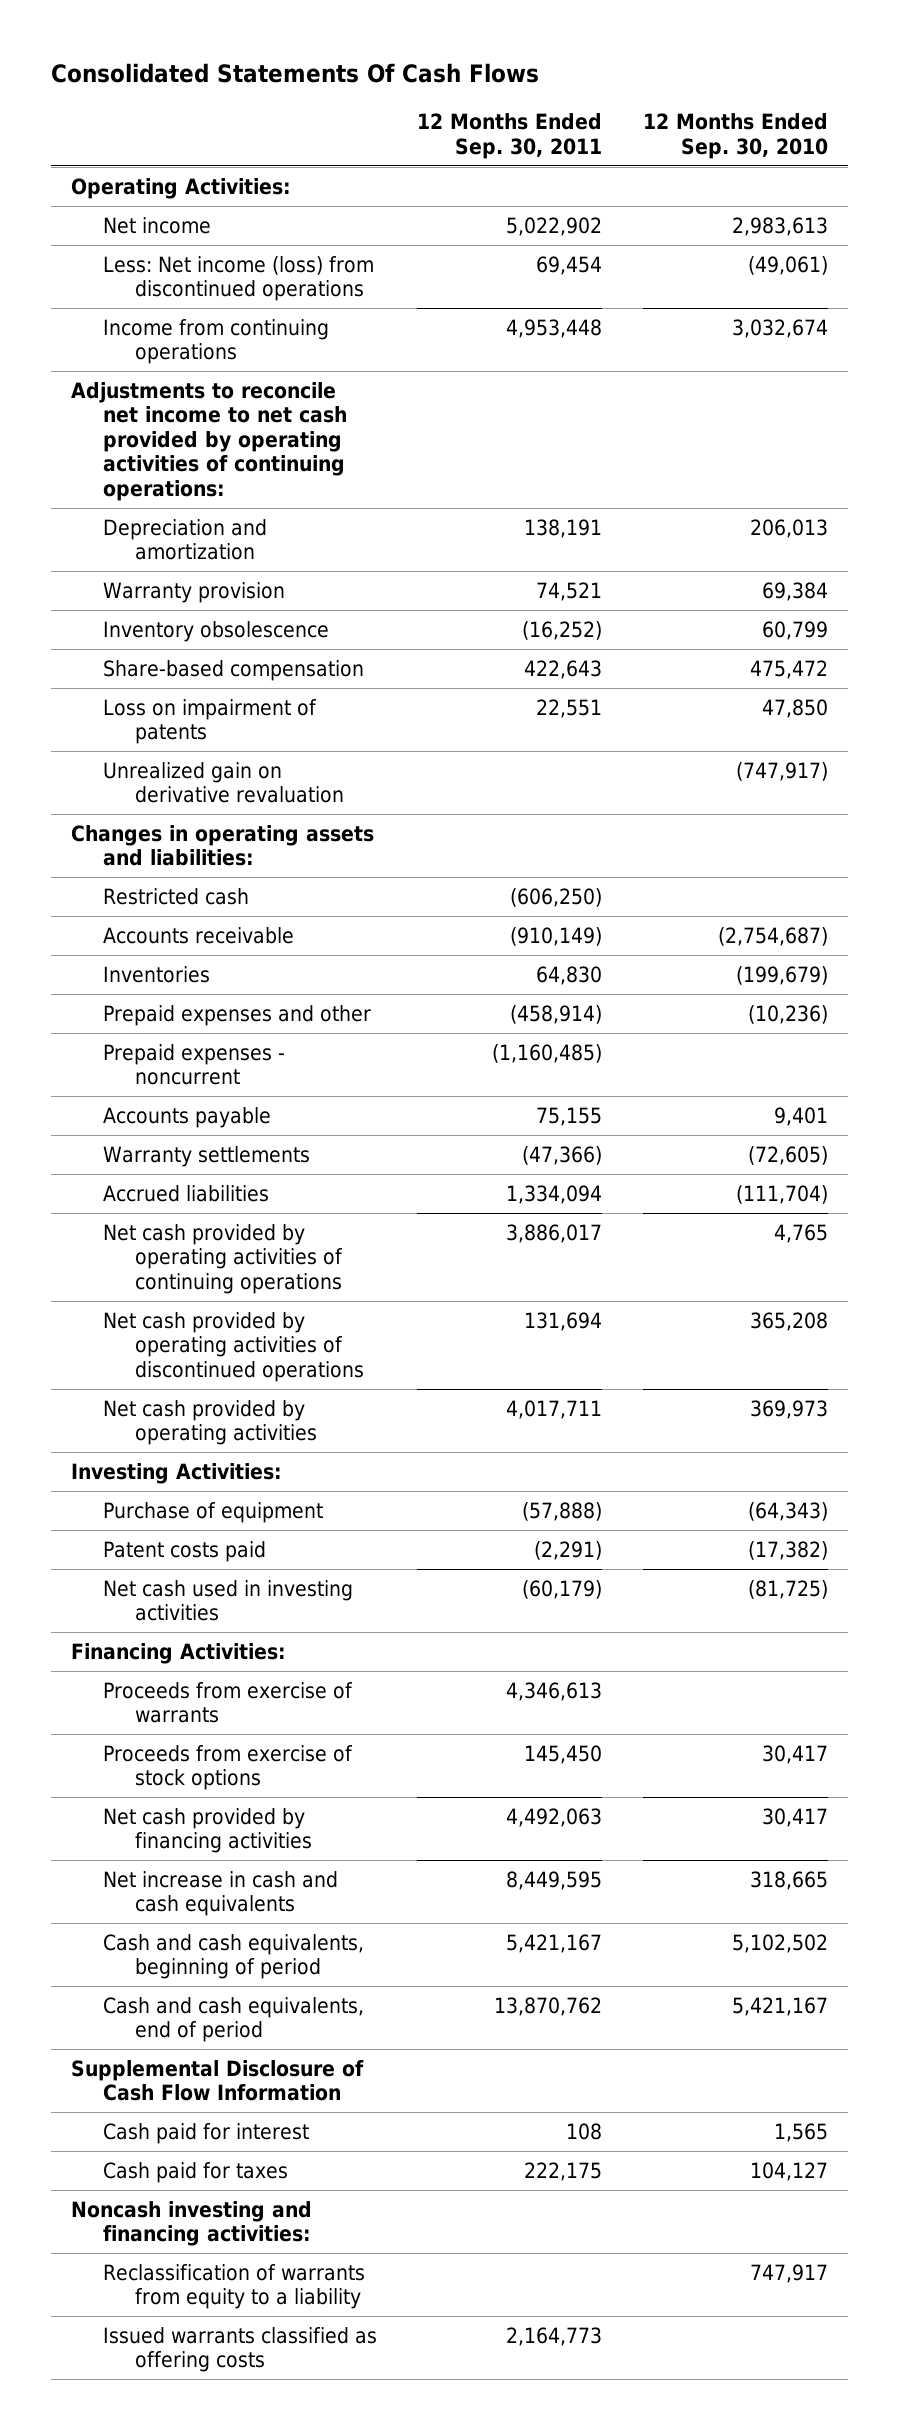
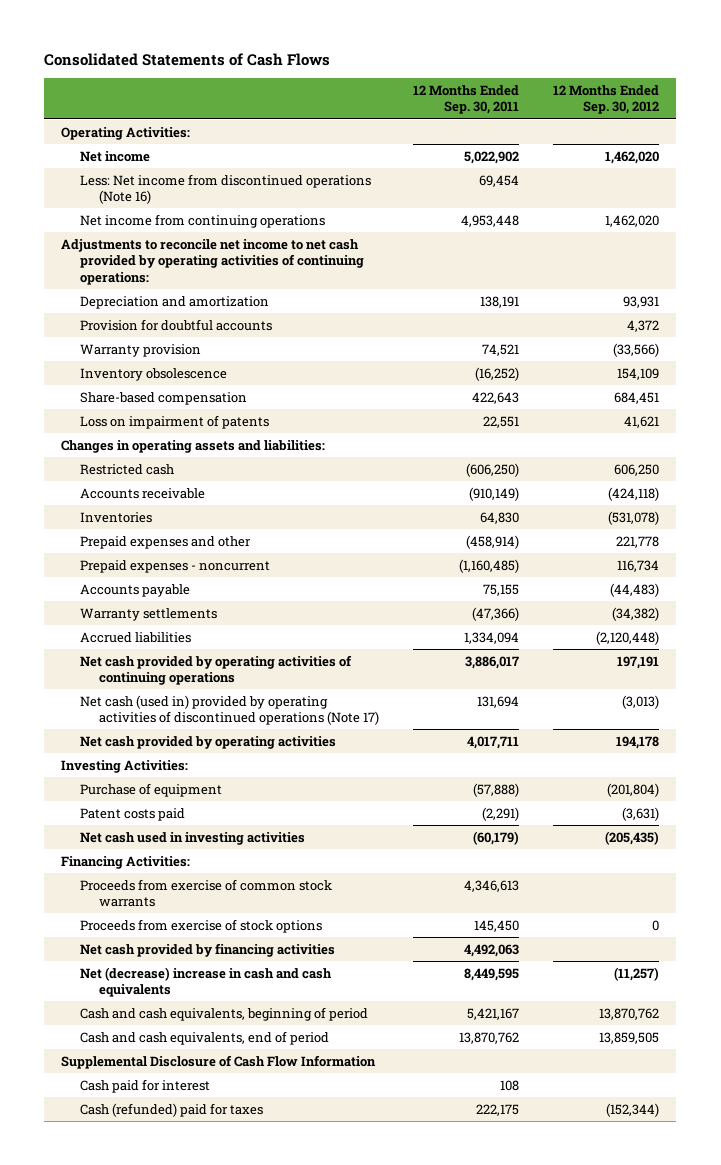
[50,63,539,84] Consolidated Statements Of Cash Flows -> [44,53,331,67] Consolidated Statements of Cash Flows
[642,113,828,160] 12 Months Ended Sep. 30, 2010 -> none
none -> [553,84,660,115] 12 Months Ended Sep. 30, 2012
[102,255,374,302] Less: Net income (loss) from discontinued operations -> [80,173,372,205] Less: Net income from discontinued operations (Note 16)
[102,318,329,365] Income from continuing operations -> [80,213,326,228] Net income from continuing operations
none -> [80,318,273,331] Provision for doubtful accounts
[102,761,344,804] Unrealized gain on derivative revaluation -> none
[102,1311,364,1382] Net cash provided by operating activities of discontinued operations -> [80,694,380,726] Net cash (used in) provided by operating activities of discontinued operations (Note 17)
[102,1681,353,1724] Proceeds from exercise of warrants -> [80,878,333,908] Proceeds from exercise of common stock warrants
[102,1870,338,1917] Net increase in cash and cash equivalents -> [80,966,333,998] Net (decrease) increase in cash and cash equivalents
[71,2200,313,2247] Noncash investing and financing activities: -> none
[102,2263,365,2310] Reclassification of warrants from equity to a liability -> none
[102,2326,377,2373] Issued warrants classified as offering costs -> none
[102,2161,288,2183] Cash paid for taxes -> [80,1102,264,1117] Cash (refunded) paid for taxes

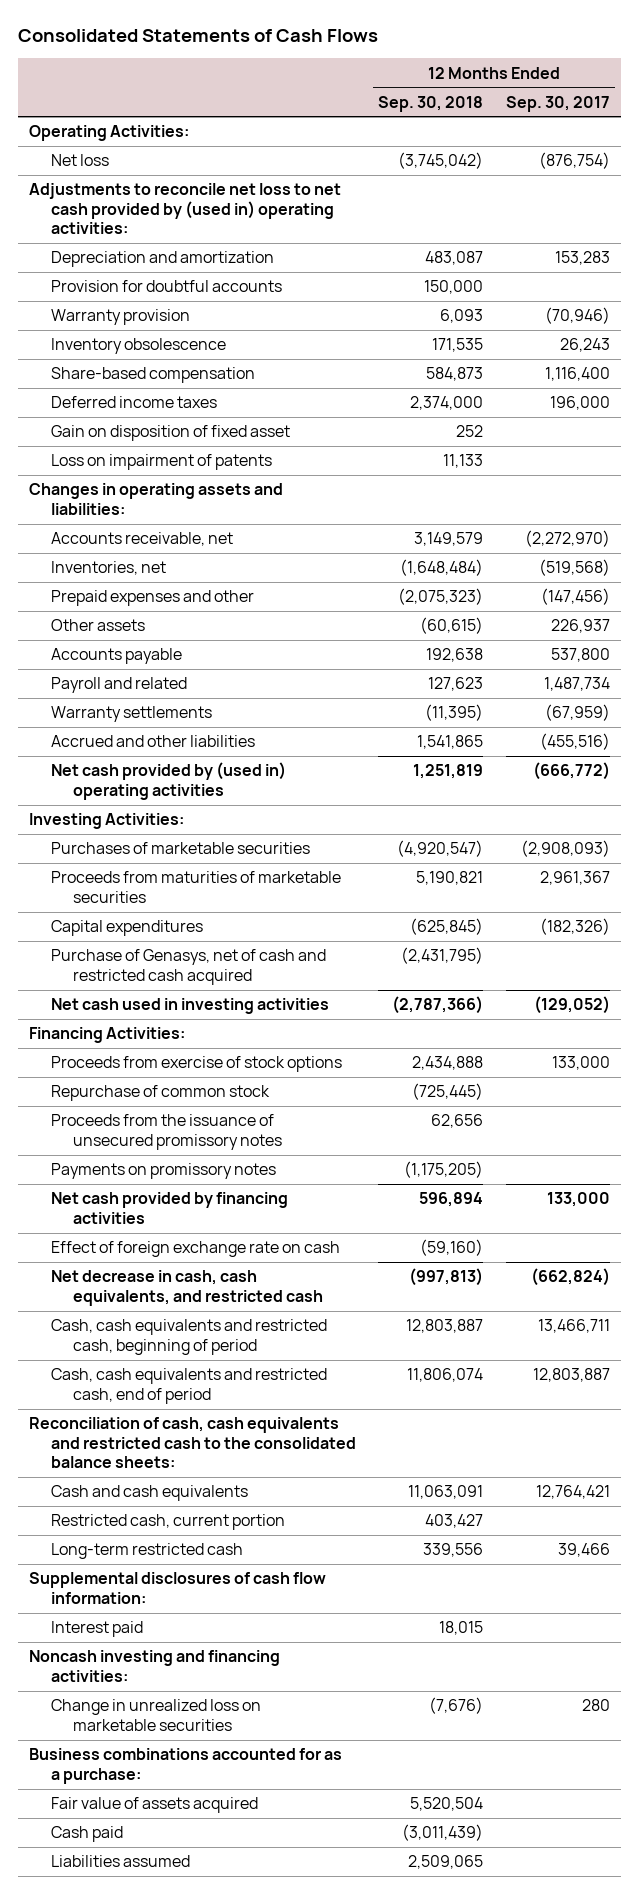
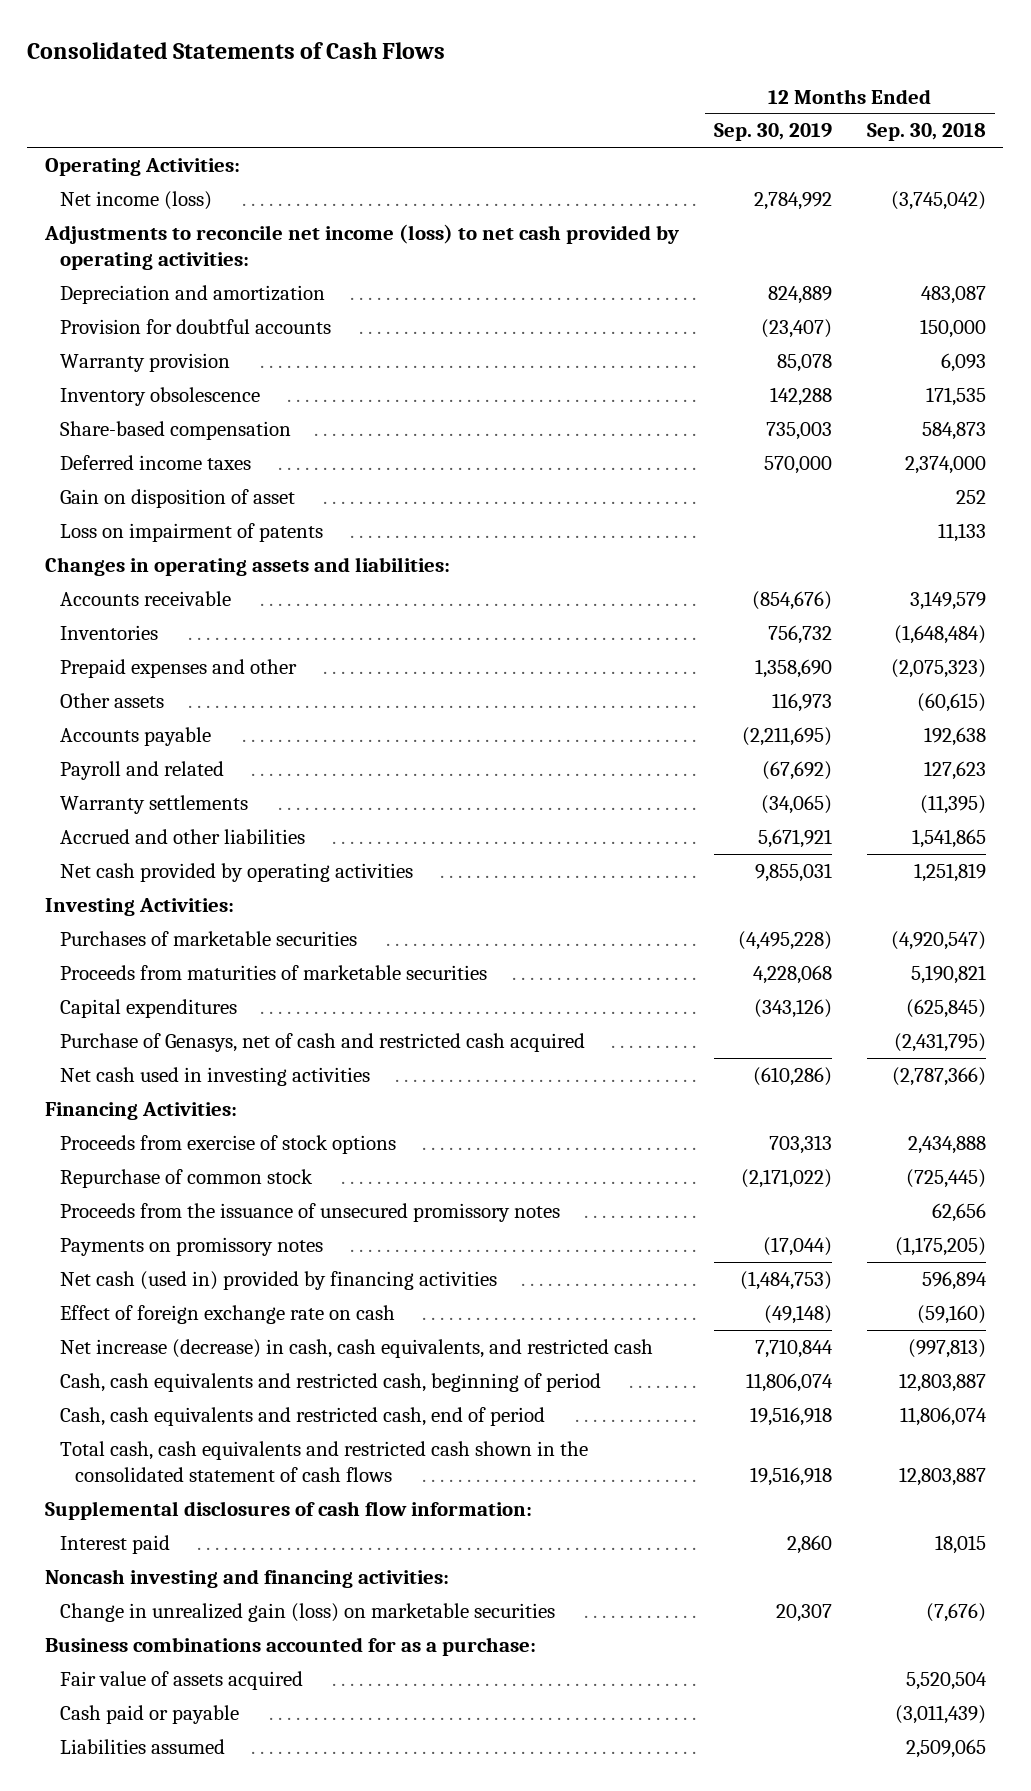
[505,95,610,112] Sep. 30, 2017 -> none
none -> [713,123,832,142] Sep. 30, 2019
[50,154,109,167] Net loss -> [59,190,212,210] Net income (loss)
[28,183,341,235] Adjustments to reconcile net loss to net cash provided by (used in) operating activities: -> [43,223,679,271] Adjustments to reconcile net income (loss) to net cash provided by operating activities:
[50,425,290,442] Gain on disposition of fixed asset -> [59,488,295,508] Gain on disposition of asset
[50,532,233,547] Accounts receivable, net -> [59,590,231,606] Accounts receivable
[50,561,166,576] Inventories, net -> [59,624,158,640] Inventories
[50,762,286,800] Net cash provided by (used in) operating activities -> [59,862,413,882] Net cash provided by operating activities
[50,1192,288,1224] Net cash provided by financing activities -> [59,1270,497,1290] Net cash (used in) provided by financing activities
[50,1270,323,1306] Net decrease in cash, cash equivalents, and restricted cash -> [59,1338,653,1358] Net increase (decrease) in cash, cash equivalents, and restricted cash
[28,1417,356,1469] Reconciliation of cash, cash equivalents and restricted cash to the consolidated balance sheets: -> none
[50,1485,248,1502] Cash and cash equivalents -> none
[50,1514,285,1531] Restricted cash, current portion -> none
[50,1543,243,1560] Long-term restricted cash -> none
none -> [59,1440,588,1483] Total cash, cash equivalents and restricted cash shown in the consolidated statement of cash flows
[50,1699,261,1731] Change in unrealized loss on marketable securities -> [59,1602,555,1622] Change in unrealized gain (loss) on marketable securities
[50,1826,123,1843] Cash paid -> [59,1704,239,1724] Cash paid or payable

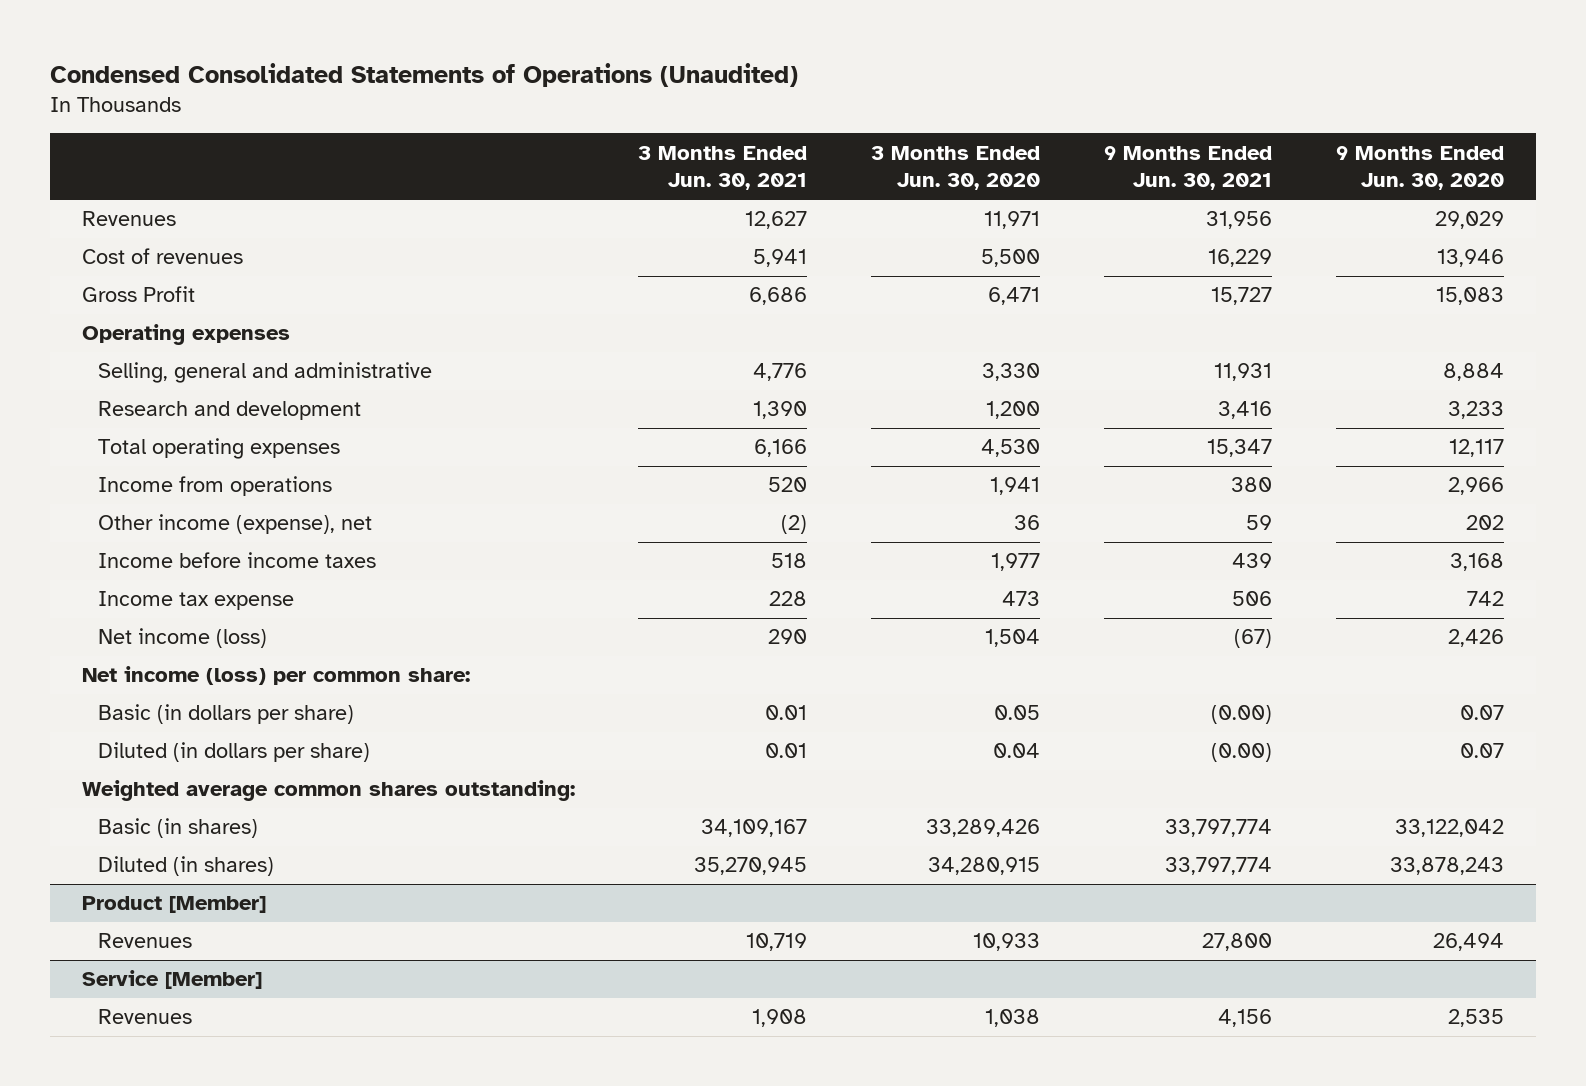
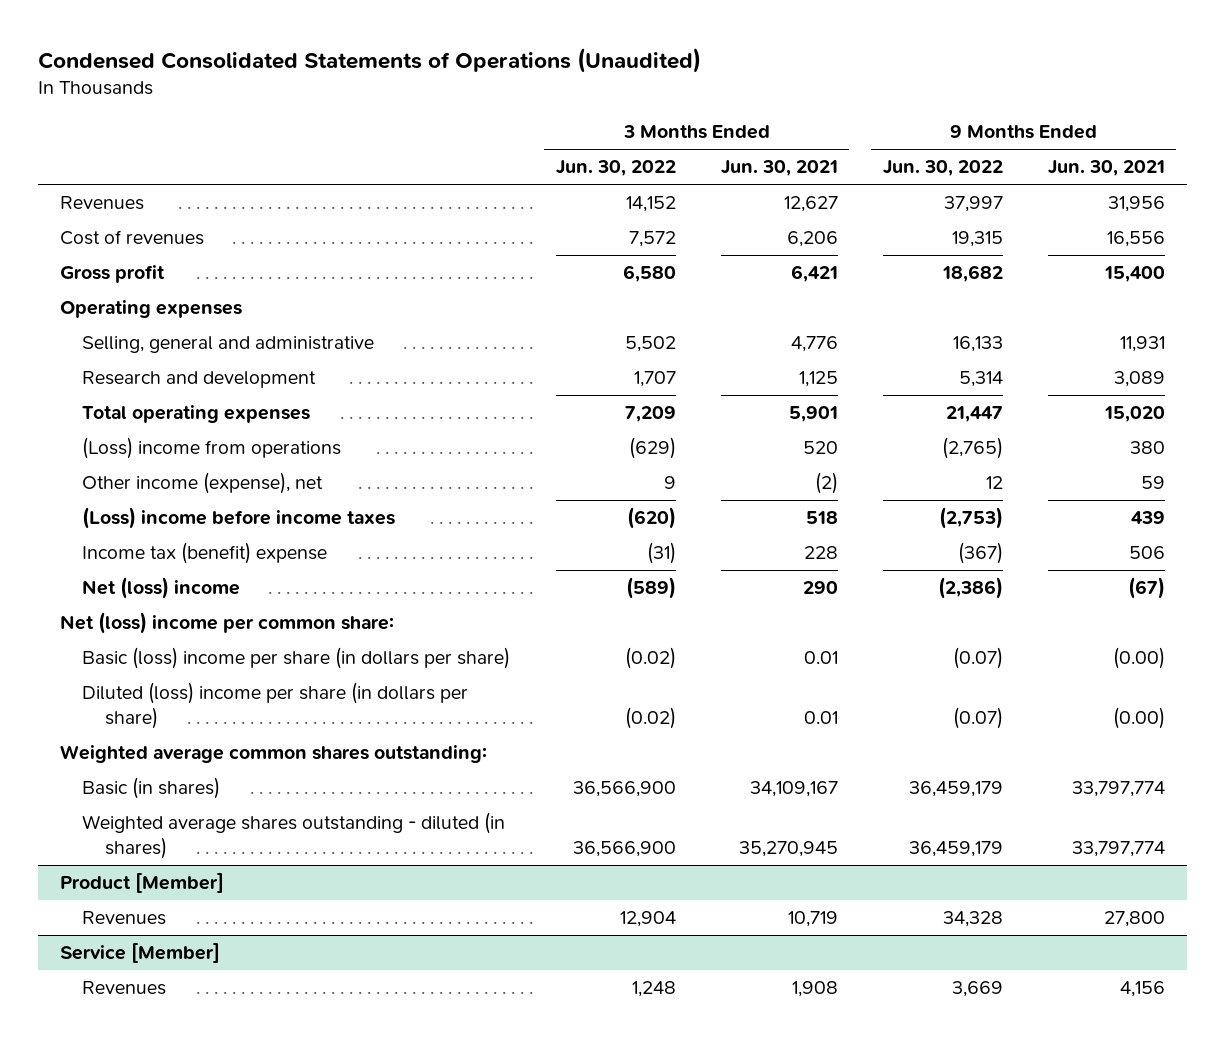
[871,145,1041,191] 3 Months Ended Jun. 30, 2020 -> none
[1335,145,1504,191] 9 Months Ended Jun. 30, 2020 -> none
none -> [555,160,676,177] Jun. 30, 2022
none -> [882,160,1003,177] Jun. 30, 2022
[753,249,808,268] 5,941 -> [786,231,838,248] 6,206
[1208,249,1273,268] 16,229 -> [1106,231,1165,248] 16,556
[81,286,195,303] Gross Profit -> [60,265,166,284] Gross profit
[749,287,808,306] 6,686 -> [790,265,838,283] 6,421
[1211,287,1273,306] 15,727 -> [1103,266,1165,283] 15,400
[753,401,808,420] 1,390 -> [798,371,838,388] 1,125
[1218,401,1273,420] 3,416 -> [1113,371,1165,388] 3,089
[754,439,808,458] 6,166 -> [788,406,838,423] 5,901
[1207,439,1273,458] 15,347 -> [1103,406,1165,423] 15,020
[97,476,332,497] Income from operations -> [82,437,342,460] (Loss) income from operations
[97,552,376,569] Income before income taxes -> [82,507,396,530] (Loss) income before income taxes
[97,591,294,611] Income tax expense -> [82,542,328,565] Income tax (benefit) expense
[97,628,267,649] Net income (loss) -> [82,577,241,600] Net (loss) income
[81,666,470,686] Net income (loss) per common share: -> [60,612,395,635] Net (loss) income per common share:
[97,704,354,725] Basic (in dollars per share) -> [82,647,511,670] Basic (loss) income per share (in dollars per share)
[97,742,370,763] Diluted (in dollars per share) -> [82,682,469,730] Diluted (loss) income per share (in dollars per share)
[97,856,274,877] Diluted (in shares) -> [82,812,506,860] Weighted average shares outstanding - diluted (in shares)

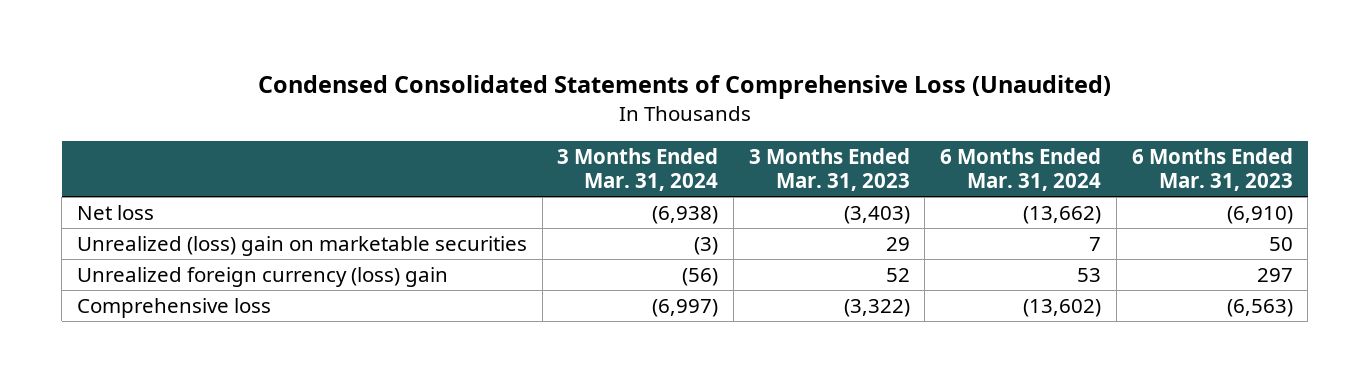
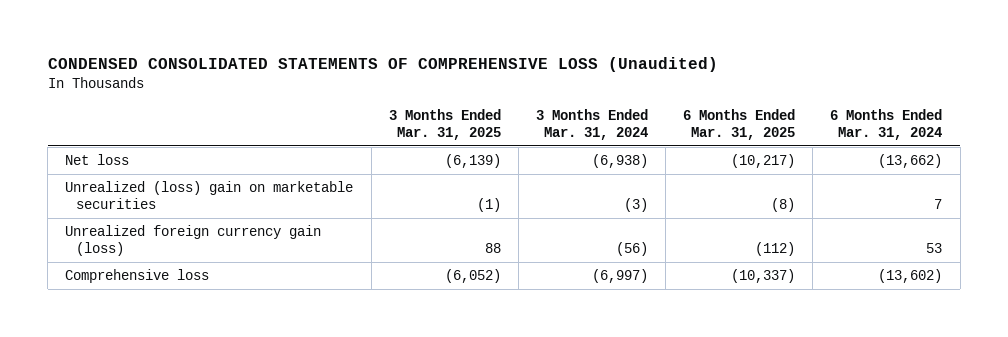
[257,75,1111,100] Condensed Consolidated Statements of Comprehensive Loss (Unaudited) -> [47,57,718,73] CONDENSED CONSOLIDATED STATEMENTS OF COMPREHENSIVE LOSS (Unaudited)
[748,147,910,192] 3 Months Ended Mar. 31, 2023 -> none
[1131,147,1293,192] 6 Months Ended Mar. 31, 2023 -> none
none -> [388,108,501,141] 3 Months Ended Mar. 31, 2025
none -> [683,108,796,141] 6 Months Ended Mar. 31, 2025
[77,266,449,287] Unrealized foreign currency (loss) gain -> [65,224,322,257] Unrealized foreign currency gain (loss)

